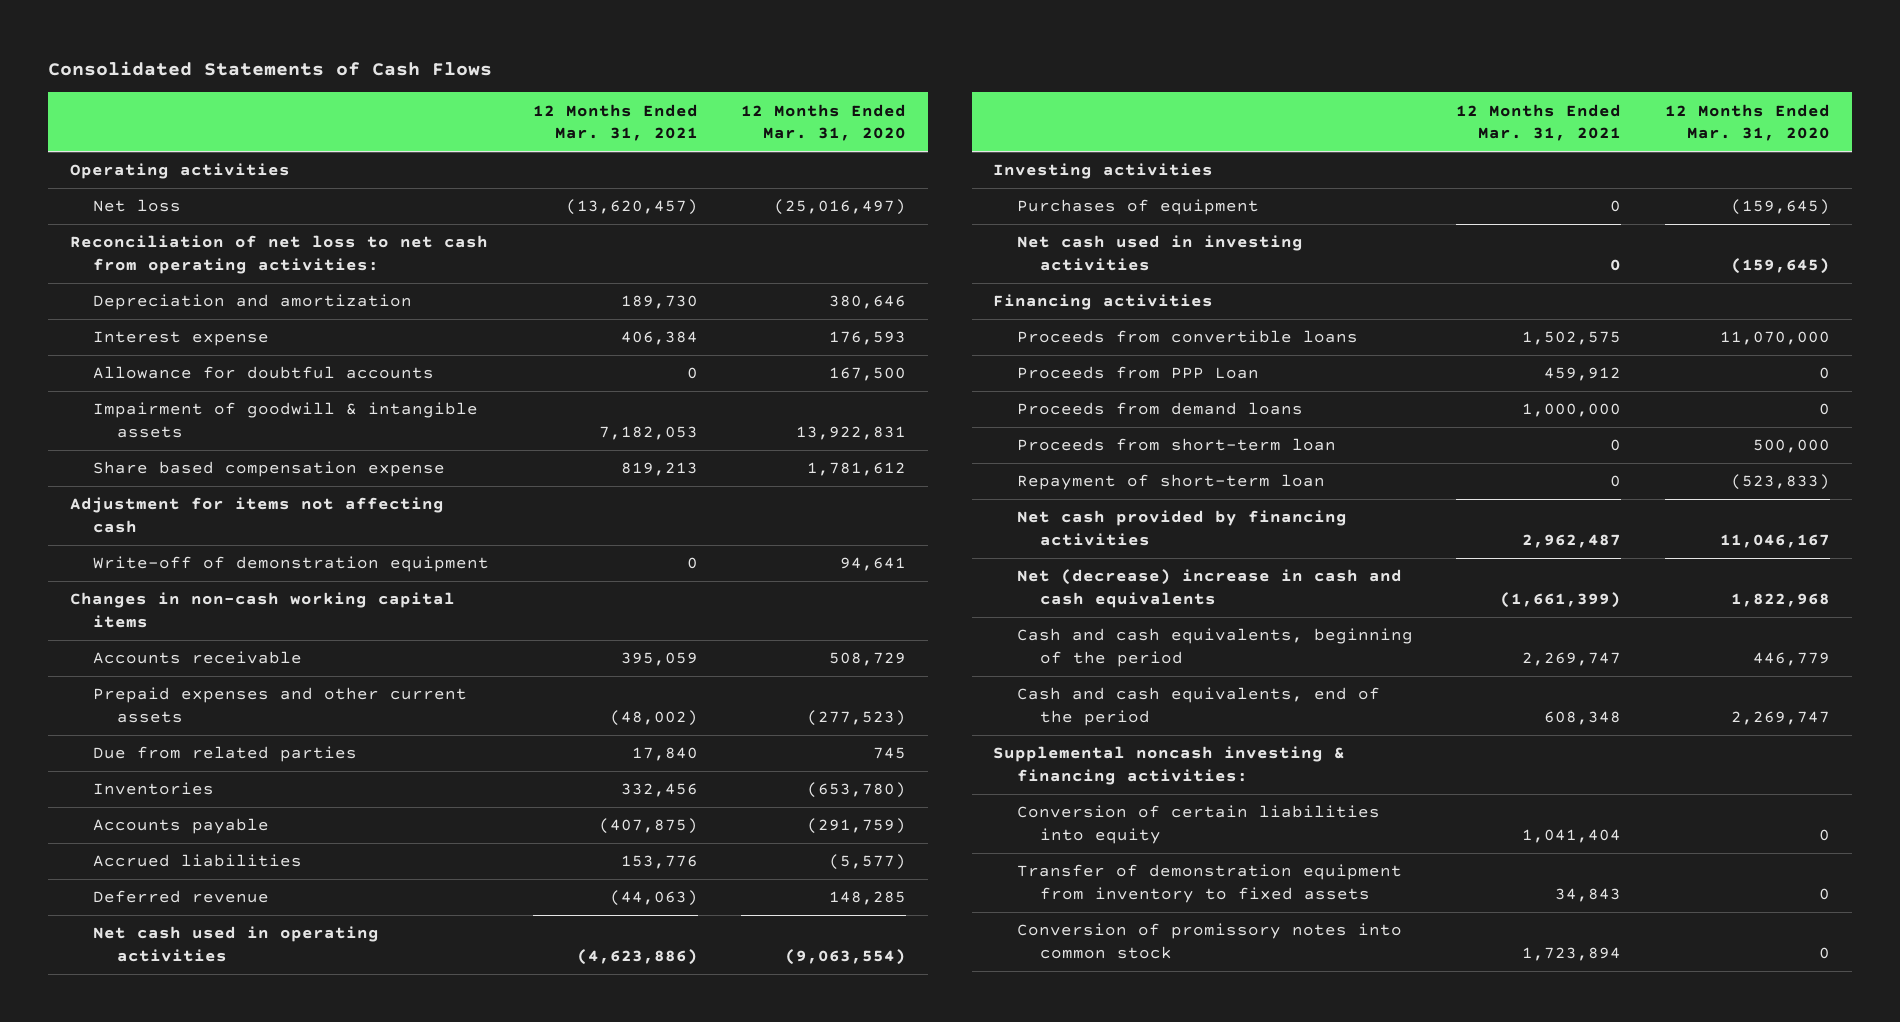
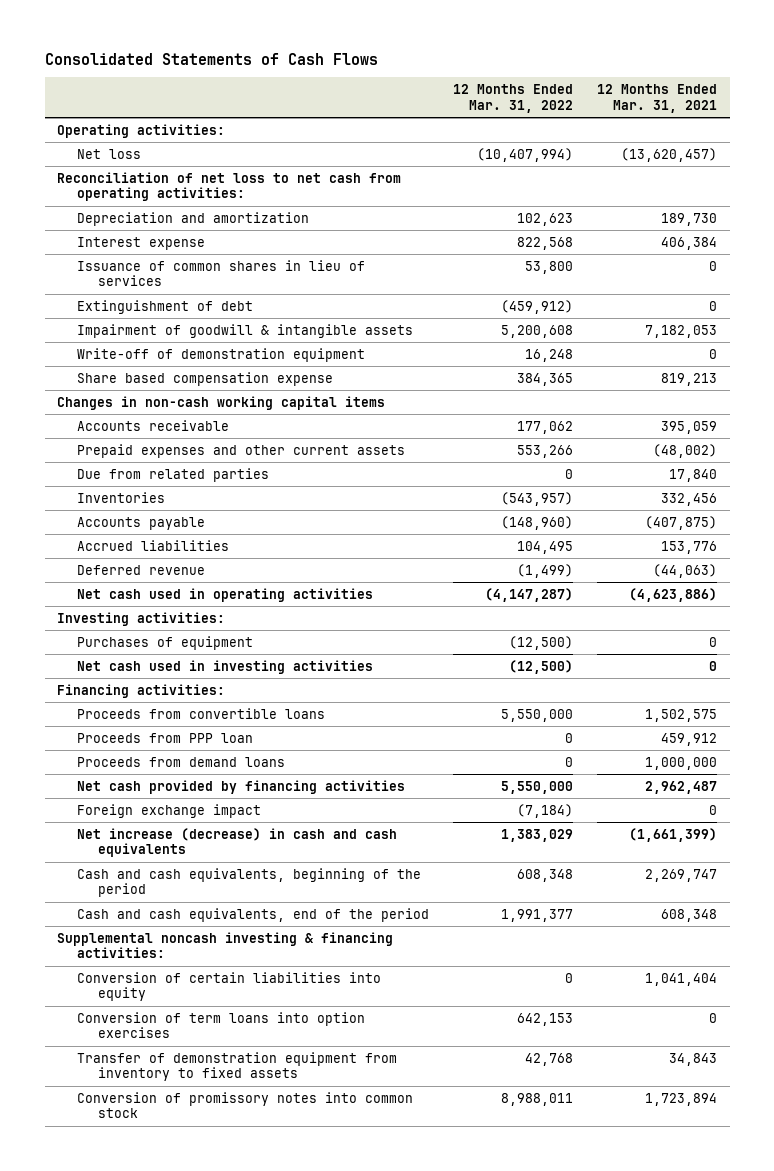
[741,103,907,142] 12 Months Ended Mar. 31, 2020 -> none
none -> [453,84,574,113] 12 Months Ended Mar. 31, 2022
[69,163,290,180] Operating activities -> [56,123,225,138] Operating activities:
[93,366,435,380] Allowance for doubtful accounts -> none
none -> [77,259,366,287] Issuance of common shares in lieu of services
none -> [77,299,254,314] Extinguishment of debt
[69,497,444,533] Adjustment for items not affecting cash -> none
[93,461,446,478] Share based compensation expense -> [77,371,334,386] Share based compensation expense
[993,163,1214,180] Investing activities -> [56,611,225,626] Investing activities:
[993,294,1214,311] Financing activities -> [56,683,225,698] Financing activities:
[1016,366,1259,380] Proceeds from PPP Loan -> [77,732,254,743] Proceeds from PPP loan
[1016,438,1336,452] Proceeds from short-term loan -> none
[1016,474,1325,491] Repayment of short-term loan -> none
none -> [77,803,262,818] Foreign exchange impact
[1016,569,1402,608] Net (decrease) increase in cash and cash equivalents -> [77,827,398,858] Net increase (decrease) in cash and cash equivalents
none -> [77,1011,366,1039] Conversion of term loans into option exercises

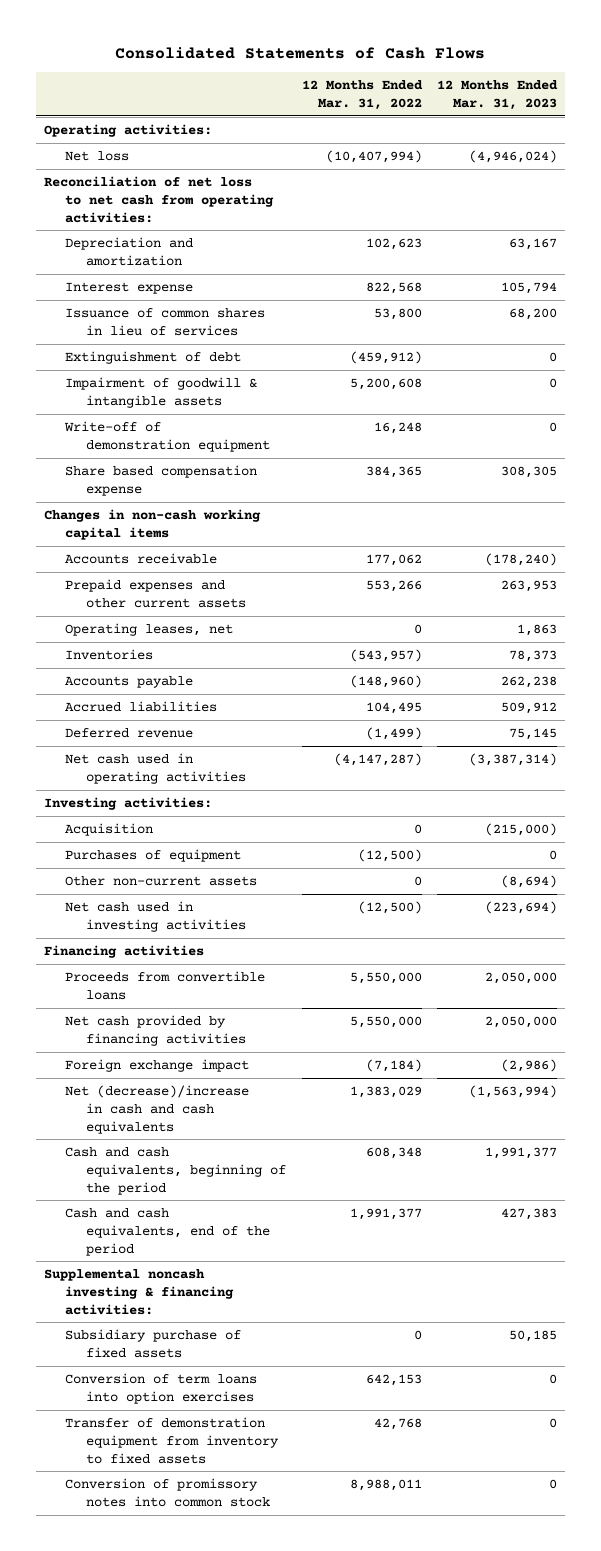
[597,84,718,113] 12 Months Ended Mar. 31, 2021 -> none
none -> [437,80,559,111] 12 Months Ended Mar. 31, 2023
[77,467,270,482] Due from related parties -> none
none -> [65,622,234,636] Operating leases, net
none -> [65,822,154,836] Acquisition
none -> [65,875,258,886] Other non-current assets
[56,683,225,698] Financing activities: -> [43,944,204,958] Financing activities
[77,732,254,743] Proceeds from PPP loan -> none
[77,756,286,767] Proceeds from demand loans -> none
[77,827,398,858] Net increase (decrease) in cash and cash equivalents -> [65,1084,250,1134] Net (decrease)/increase in cash and cash equivalents
[77,971,382,1002] Conversion of certain liabilities into equity -> none
none -> [65,1328,242,1358] Subsidiary purchase of fixed assets

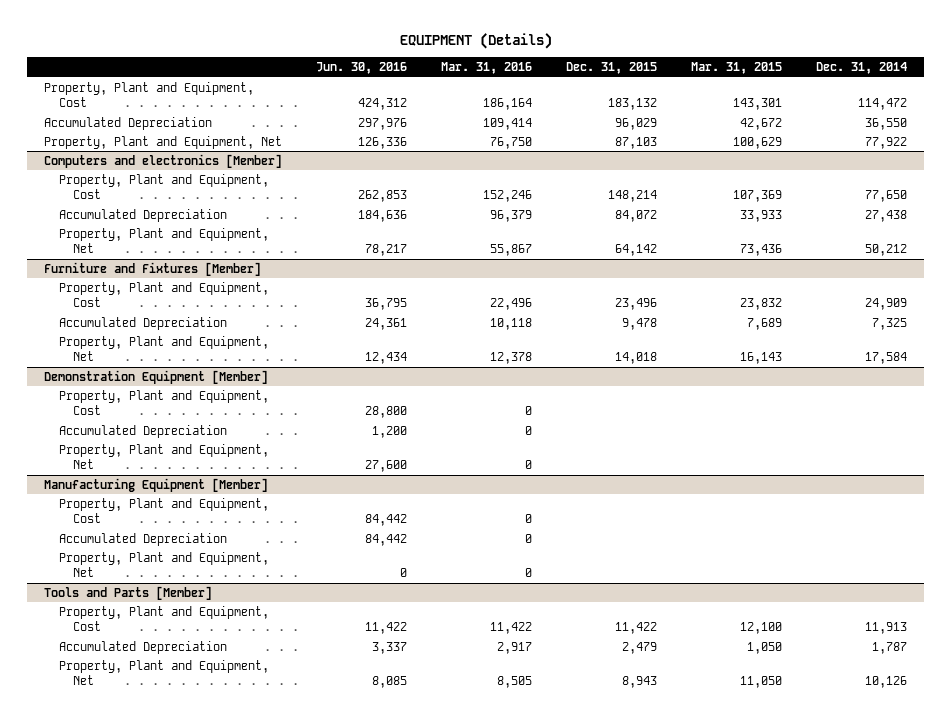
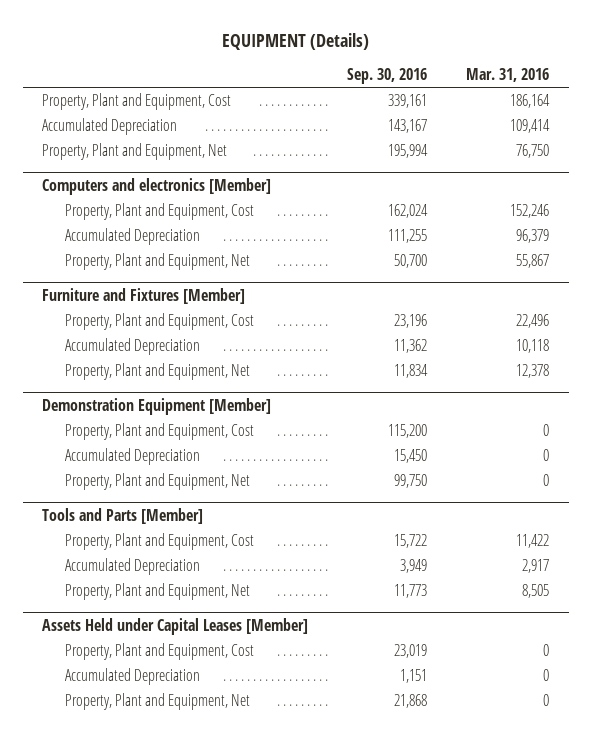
[316,62,408,75] Jun. 30, 2016 -> none
[566,62,658,75] Dec. 31, 2015 -> none
[691,62,783,75] Mar. 31, 2015 -> none
[816,62,908,75] Dec. 31, 2014 -> none
none -> [347,68,428,85] Sep. 30, 2016
[44,477,269,492] Manufacturing Equipment [Member] -> none
[58,497,269,524] Property, Plant and Equipment, Cost -> none
[58,532,227,546] Accumulated Depreciation -> none
[58,551,269,578] Property, Plant and Equipment, Net -> none
none -> [42,617,309,635] Assets Held under Capital Leases [Member]
none -> [64,643,254,661] Property, Plant and Equipment, Cost
none -> [64,668,200,686] Accumulated Depreciation
none -> [64,693,250,711] Property, Plant and Equipment, Net

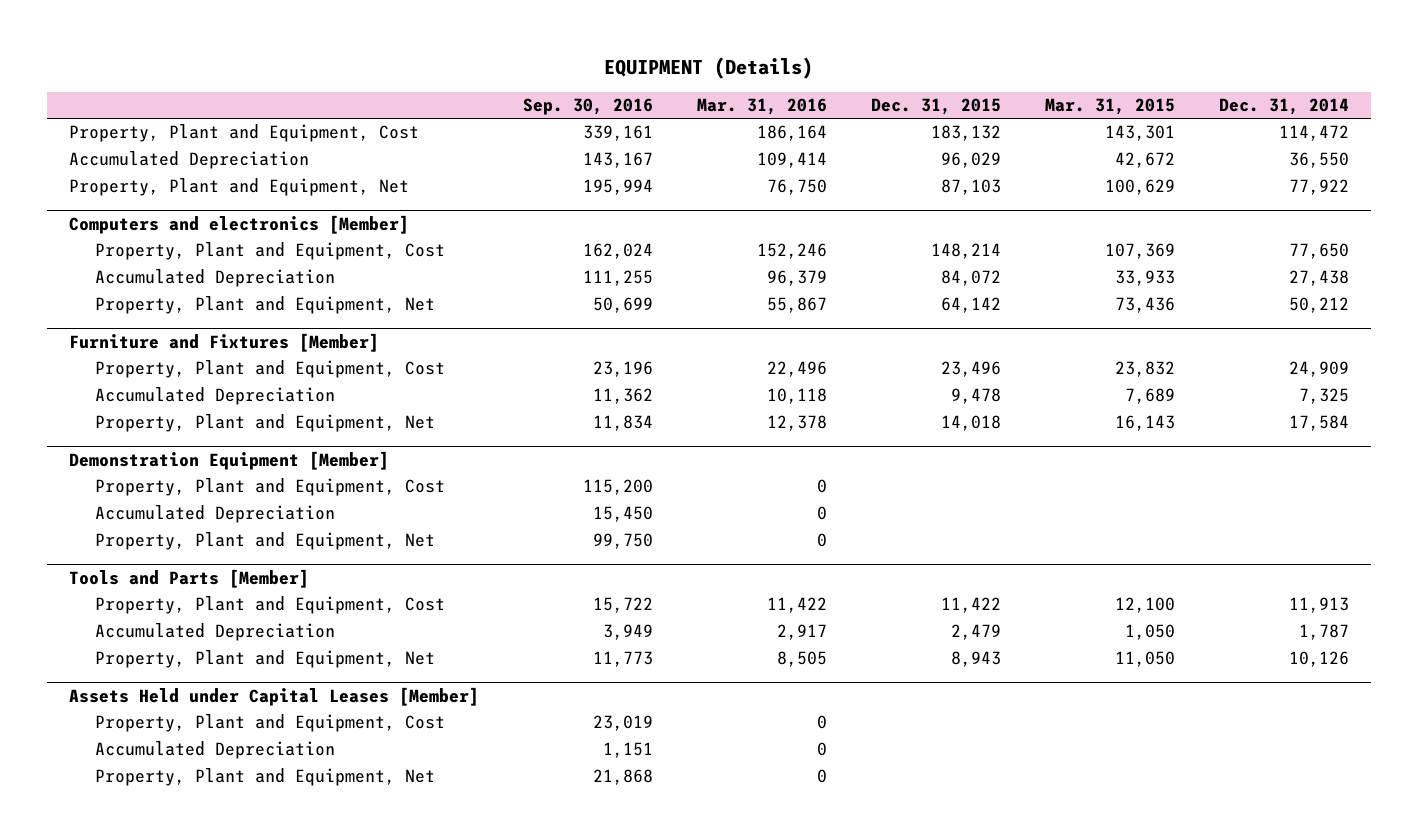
none -> [871,98,1002,116] Dec. 31, 2015
none -> [1045,98,1176,116] Mar. 31, 2015
none -> [1218,98,1349,116] Dec. 31, 2014
[394,254,428,269] 50,700 -> [593,297,654,314] 50,699

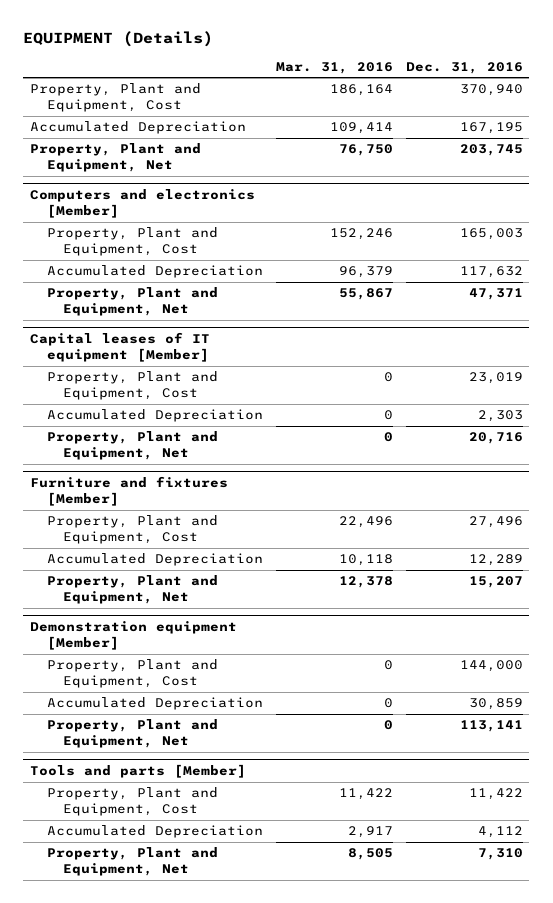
[523,98,654,116] Sep. 30, 2016 -> none
[871,98,1002,116] Dec. 31, 2015 -> none
[1045,98,1176,116] Mar. 31, 2015 -> none
[1218,98,1349,116] Dec. 31, 2014 -> none
none -> [405,61,523,74] Dec. 31, 2016
none -> [29,332,210,363] Capital leases of IT equipment [Member]
none -> [46,371,218,401] Property, Plant and Equipment, Cost
none -> [46,409,263,423] Accumulated Depreciation
none -> [46,431,218,461] Property, Plant and Equipment, Net
[69,332,380,352] Furniture and Fixtures [Member] -> [29,476,228,507] Furniture and fixtures [Member]
[69,450,390,470] Demonstration Equipment [Member] -> [29,621,237,651] Demonstration equipment [Member]
[69,568,310,588] Tools and Parts [Member] -> [29,764,246,779] Tools and parts [Member]
[69,686,480,706] Assets Held under Capital Leases [Member] -> none
[95,714,446,733] Property, Plant and Equipment, Cost -> none
[95,741,336,760] Accumulated Depreciation -> none
[95,768,436,787] Property, Plant and Equipment, Net -> none

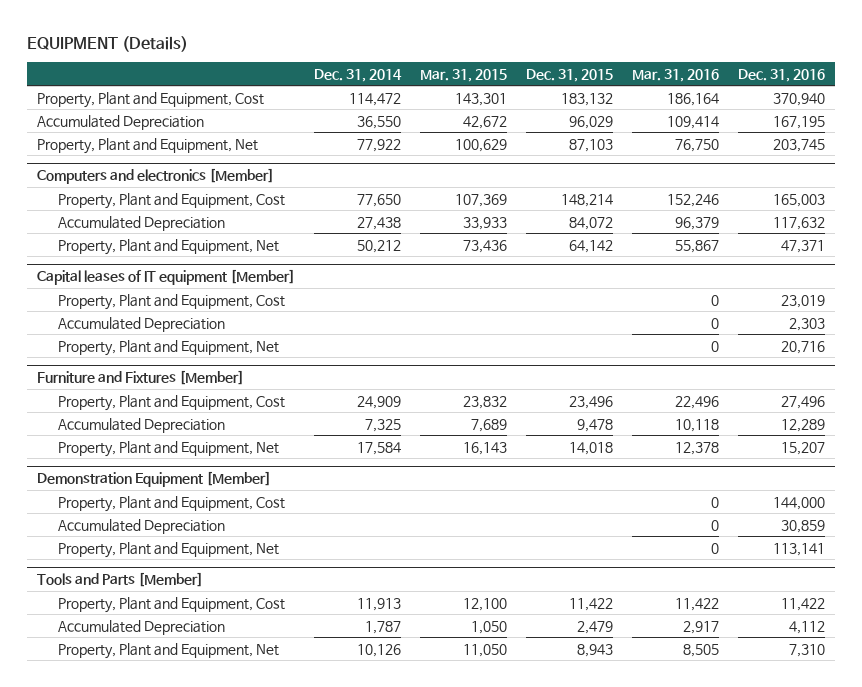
none -> [313,68,402,82] Dec. 31, 2014
none -> [419,68,507,82] Mar. 31, 2015
none -> [526,68,614,82] Dec. 31, 2015
[29,476,228,507] Furniture and fixtures [Member] -> [36,369,244,385] Furniture and Fixtures [Member]
[29,621,237,651] Demonstration equipment [Member] -> [36,470,271,487] Demonstration Equipment [Member]
[29,764,246,779] Tools and parts [Member] -> [36,571,203,587] Tools and Parts [Member]

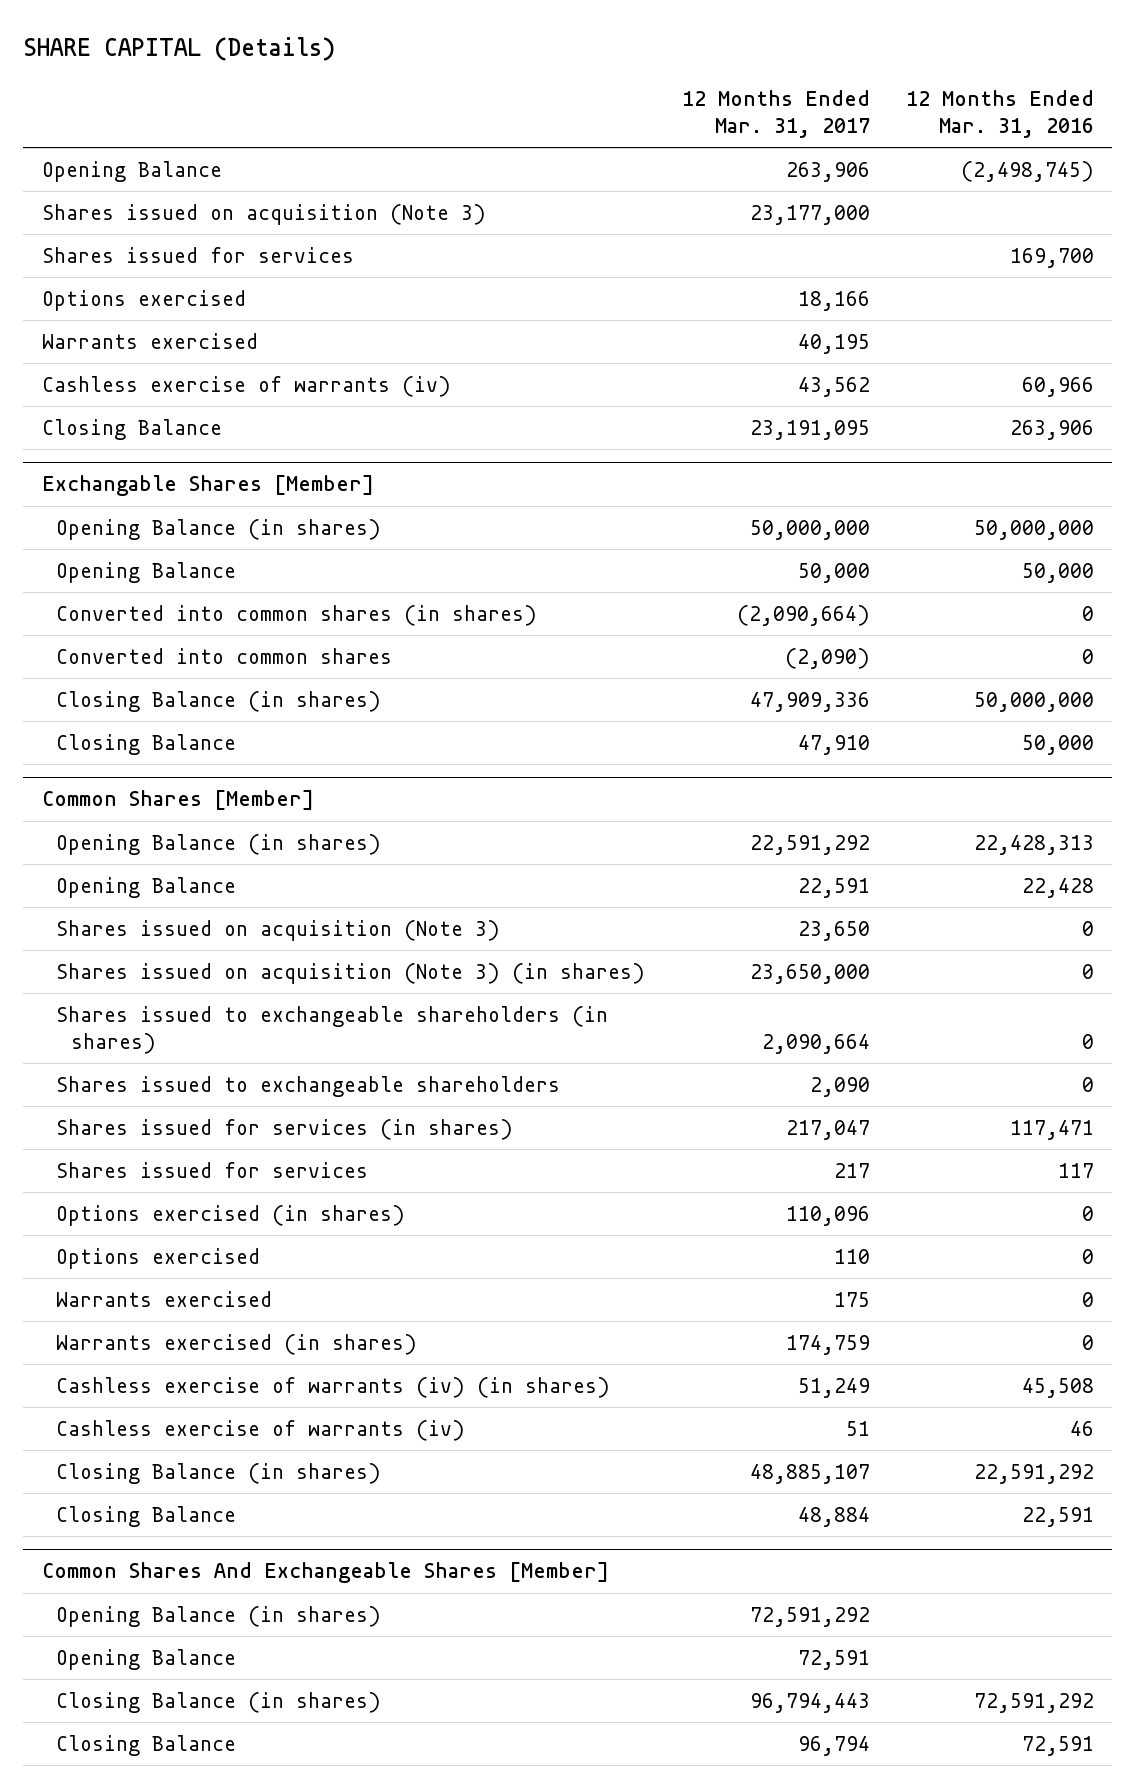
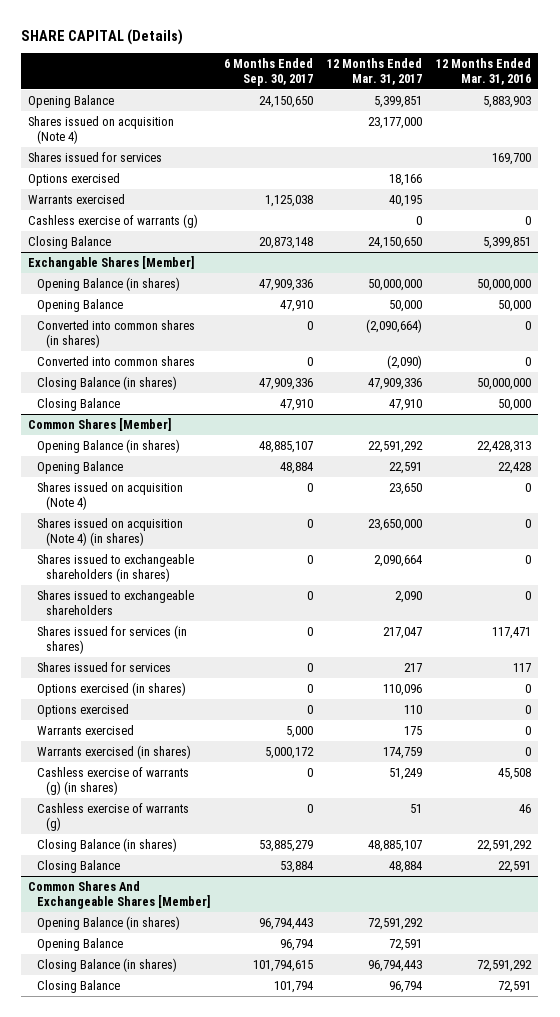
none -> [224,57,314,86] 6 Months Ended Sep. 30, 2017
[785,161,870,182] 263,906 -> [374,95,423,108] 5,399,851
[961,160,1095,182] (2,498,745) -> [483,95,532,108] 5,883,903
[41,203,486,225] Shares issued on acquisition (Note 3) -> [28,115,175,144] Shares issued on acquisition (Note 4)
[41,375,451,397] Cashless exercise of warrants (iv) -> [28,213,199,228] Cashless exercise of warrants (g)
[797,376,870,397] 43,562 -> [416,215,423,225] 0
[1022,376,1095,397] 60,966 -> [525,215,532,225] 0
[749,419,870,440] 23,191,095 -> [368,236,423,249] 24,150,650
[1010,419,1095,440] 263,906 -> [483,236,532,249] 5,399,851
[56,919,501,941] Shares issued on acquisition (Note 3) -> [37,481,184,510] Shares issued on acquisition (Note 4)
[56,962,646,984] Shares issued on acquisition (Note 3) (in shares) -> [37,517,184,546] Shares issued on acquisition (Note 4) (in shares)
[56,1376,611,1398] Cashless exercise of warrants (iv) (in shares) -> [37,766,190,795] Cashless exercise of warrants (g) (in shares)
[56,1419,466,1441] Cashless exercise of warrants (iv) -> [37,802,190,831] Cashless exercise of warrants (g)

